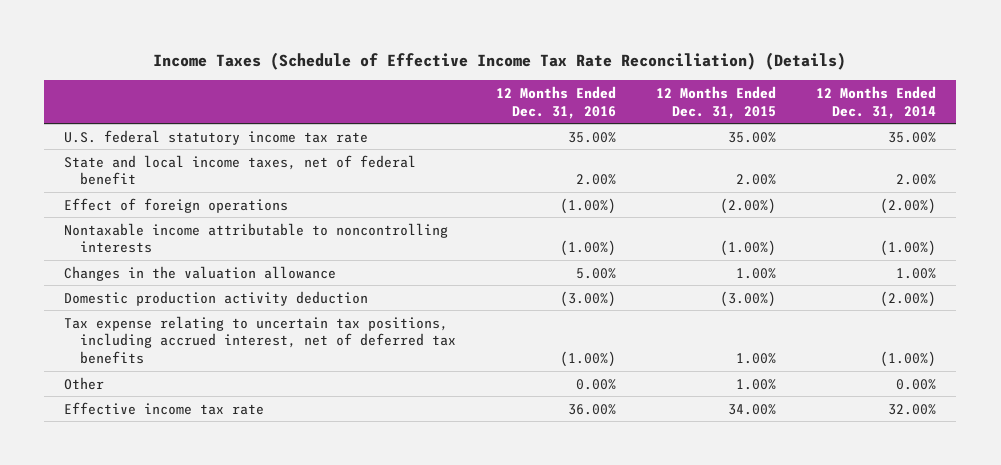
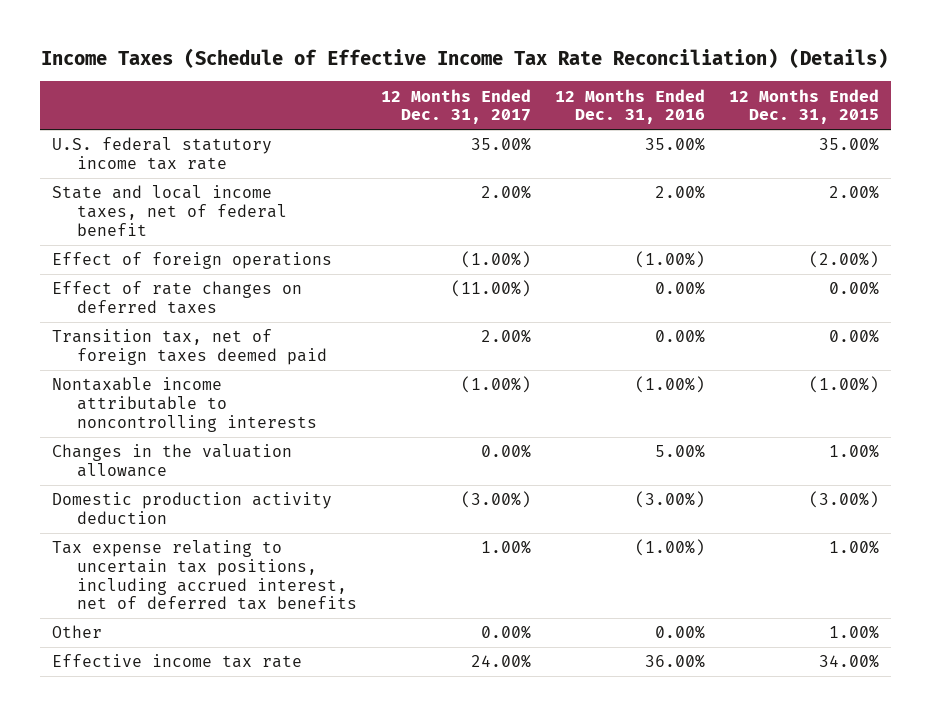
[816,85,937,119] 12 Months Ended Dec. 31, 2014 -> none
none -> [381,88,532,125] 12 Months Ended Dec. 31, 2017
none -> [52,281,303,314] Effect of rate changes on deferred taxes
none -> [52,329,328,365] Transition tax, net of foreign taxes deemed paid

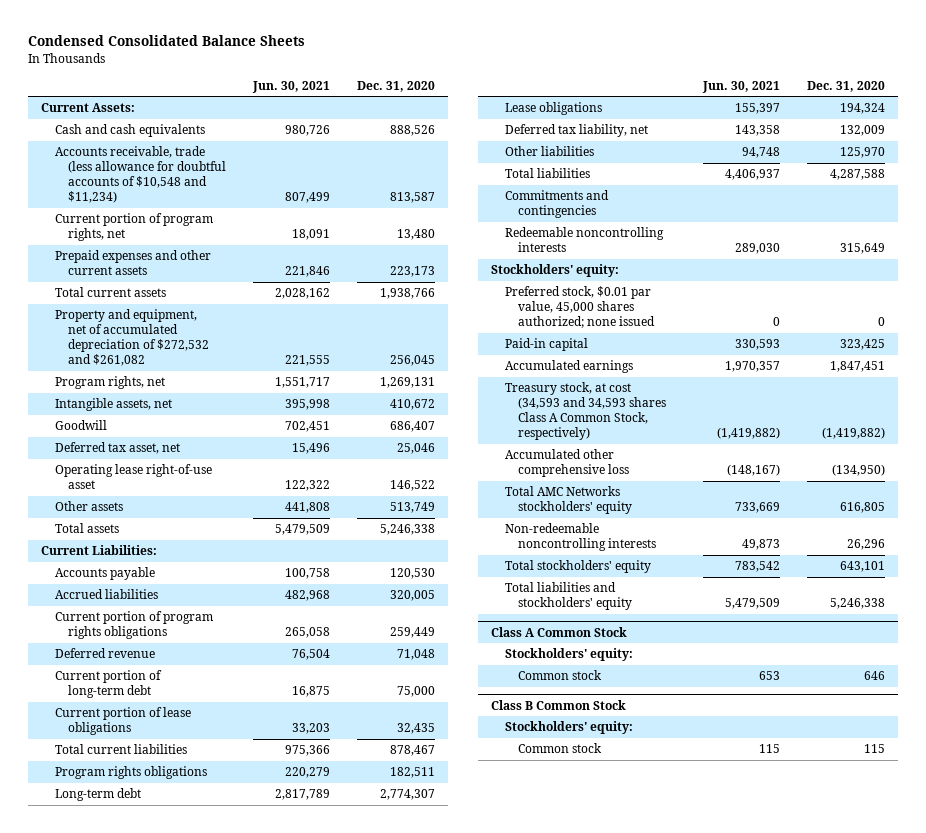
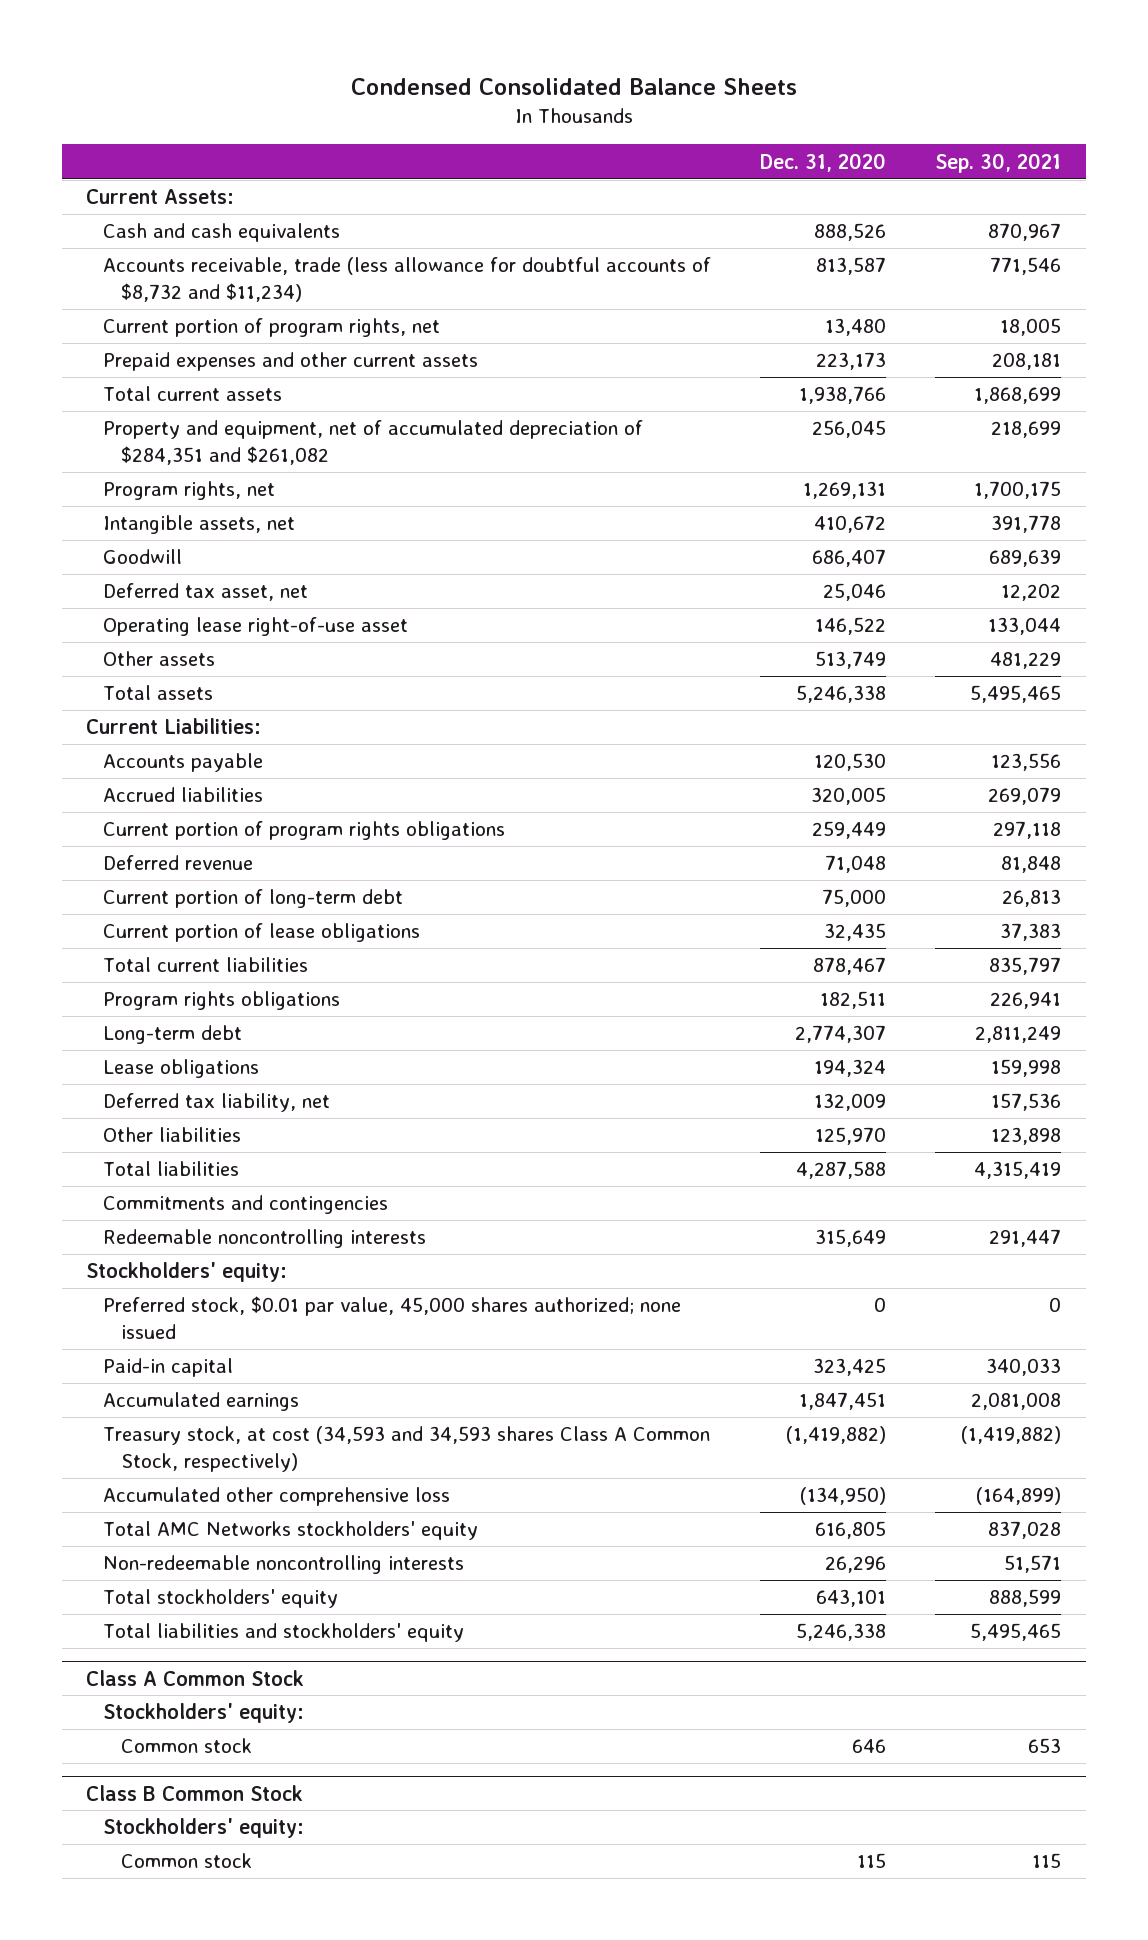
[252,80,331,93] Jun. 30, 2021 -> none
none -> [935,152,1062,173] Sep. 30, 2021
[54,146,227,204] Accounts receivable, trade (less allowance for doubtful accounts of $10,548 and $11,234) -> [103,257,712,302] Accounts receivable, trade (less allowance for doubtful accounts of $8,732 and $11,234)
[54,309,210,367] Property and equipment, net of accumulated depreciation of $272,532 and $261,082 -> [103,420,644,465] Property and equipment, net of accumulated depreciation of $284,351 and $261,082

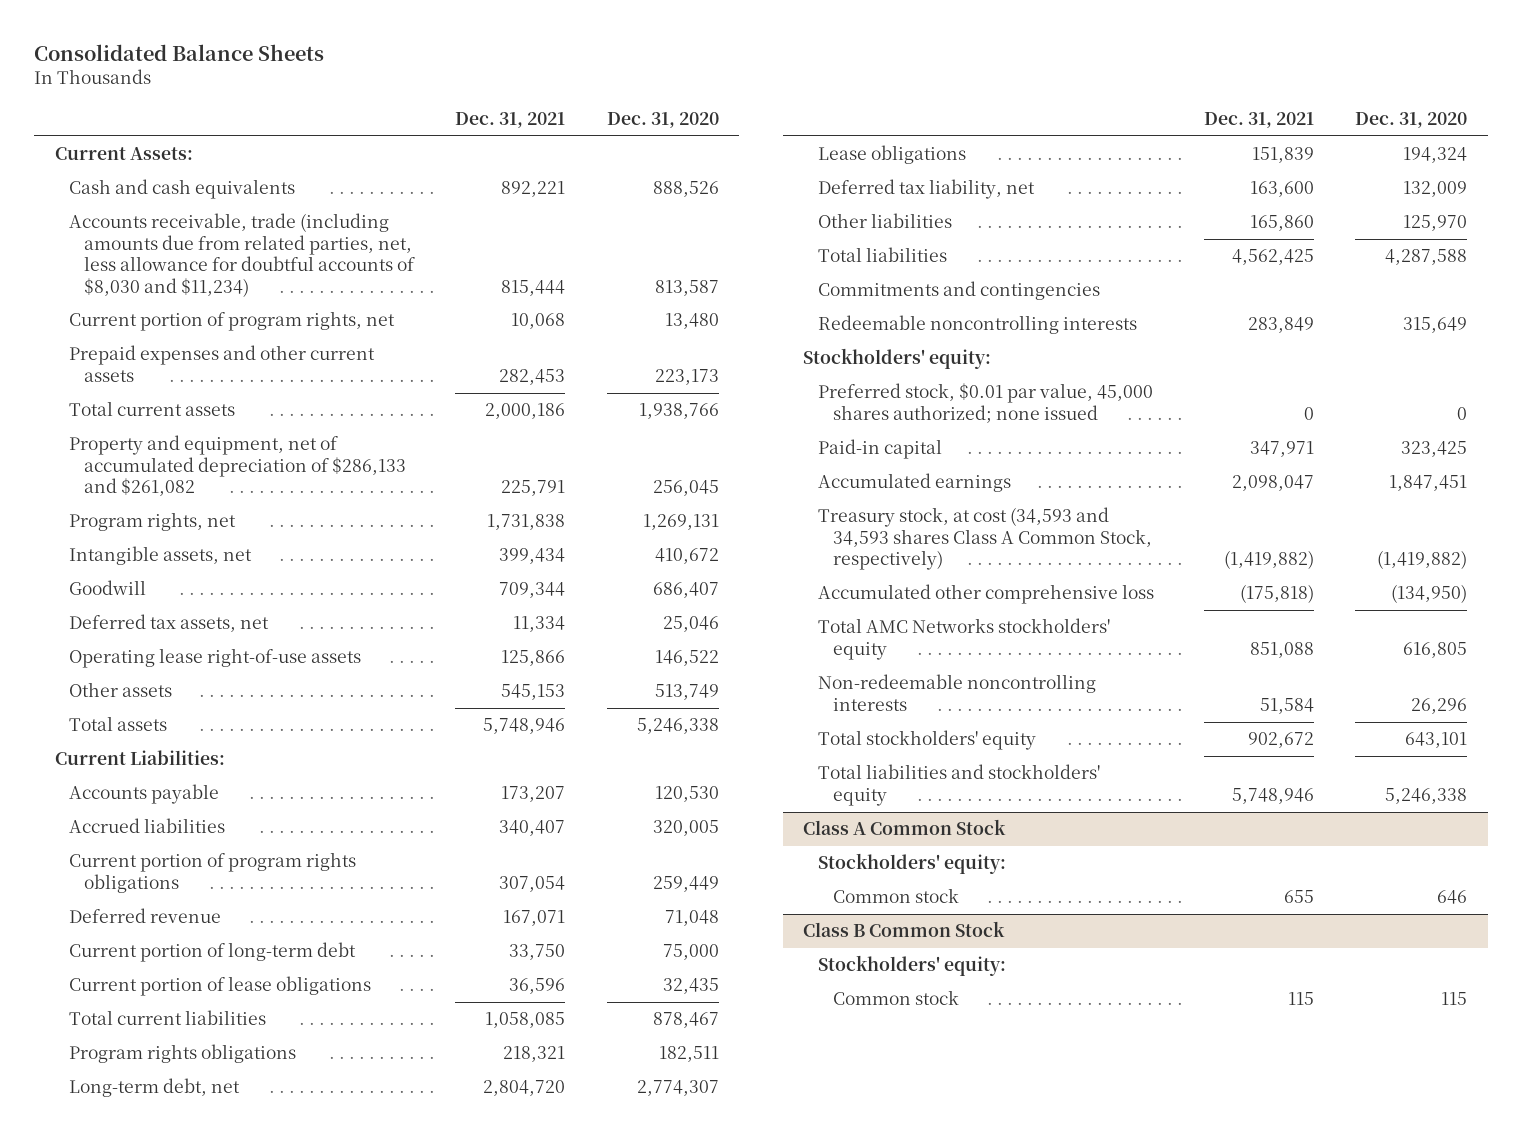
[350,77,797,95] Condensed Consolidated Balance Sheets -> [33,43,324,61] Consolidated Balance Sheets
[935,152,1062,173] Sep. 30, 2021 -> none
none -> [455,112,566,129] Dec. 31, 2021
[103,257,712,302] Accounts receivable, trade (less allowance for doubtful accounts of $8,732 and $11,234) -> [69,213,416,297] Accounts receivable, trade (including amounts due from related parties, net, less allowance for doubtful accounts of $8,030 and $11,234)
[103,420,644,465] Property and equipment, net of accumulated depreciation of $284,351 and $261,082 -> [69,435,407,497] Property and equipment, net of accumulated depreciation of $286,133 and $261,082
[103,583,309,602] Deferred tax asset, net -> [69,614,270,633] Deferred tax assets, net
[103,617,409,637] Operating lease right-of-use asset -> [69,648,362,669] Operating lease right-of-use assets
[103,1025,243,1045] Long-term debt -> [69,1078,241,1098] Long-term debt, net

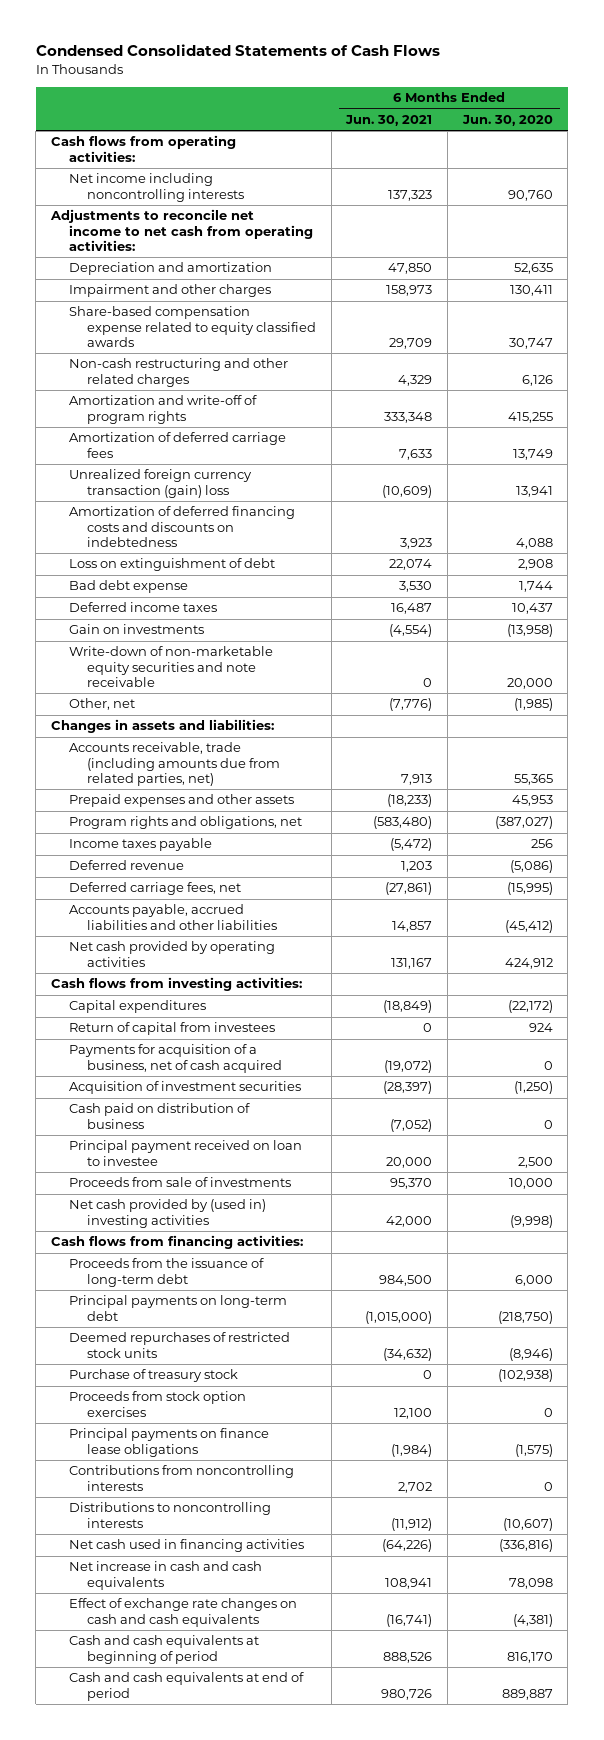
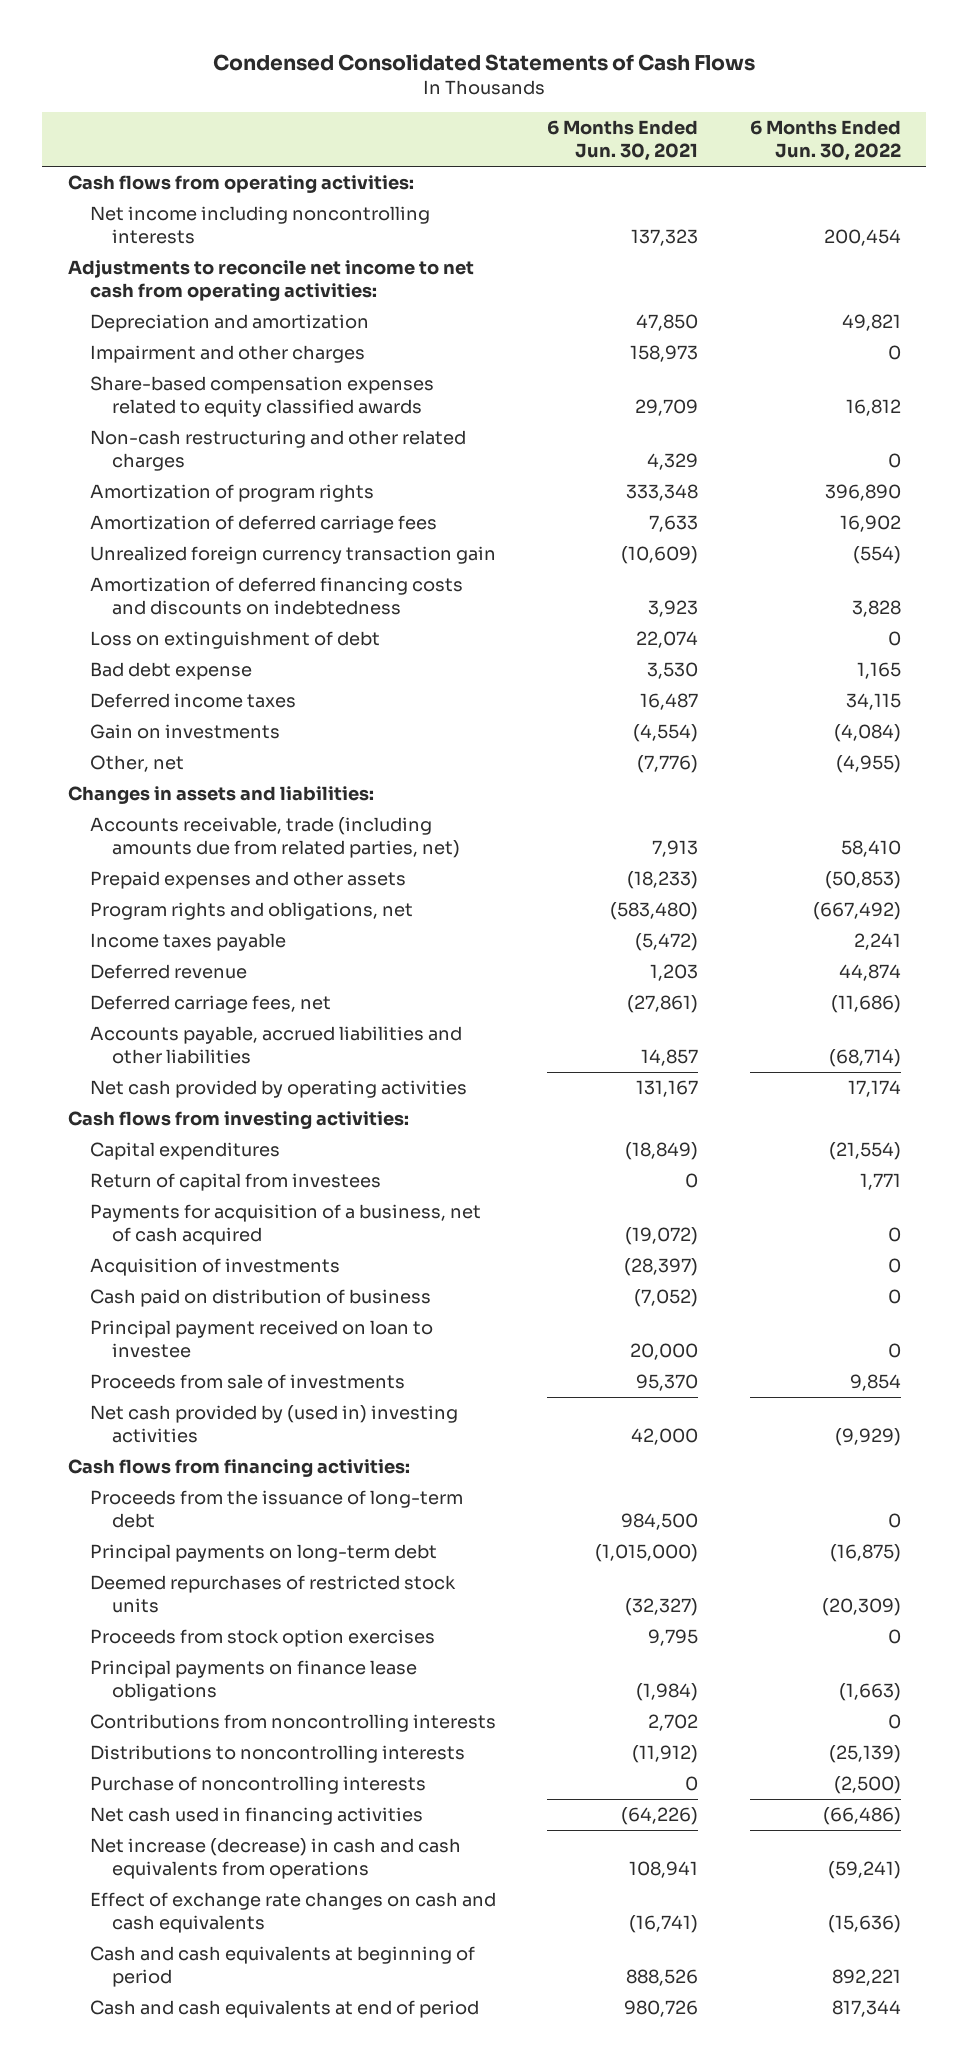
[461,114,553,126] Jun. 30, 2020 -> none
none -> [749,120,901,162] 6 Months Ended Jun. 30, 2022
[68,306,316,348] Share-based compensation expense related to equity classified awards -> [89,376,434,418] Share-based compensation expenses related to equity classified awards
[68,395,257,424] Amortization and write-off of program rights -> [89,484,374,503] Amortization of program rights
[68,469,252,498] Unrealized foreign currency transaction (gain) loss -> [89,546,496,565] Unrealized foreign currency transaction gain
[68,646,273,688] Write-down of non-marketable equity securities and note receivable -> none
[68,1081,301,1095] Acquisition of investment securities -> [89,1258,340,1277] Acquisition of investments
[68,1369,238,1383] Purchase of treasury stock -> none
[383,1347,433,1361] (34,632) -> [625,1598,699,1617] (32,327)
[394,1407,433,1419] 12,100 -> [648,1629,699,1647] 9,795
none -> [89,1776,426,1795] Purchase of noncontrolling interests
[68,1561,262,1590] Net increase in cash and cash equivalents -> [89,1838,461,1880] Net increase (decrease) in cash and cash equivalents from operations

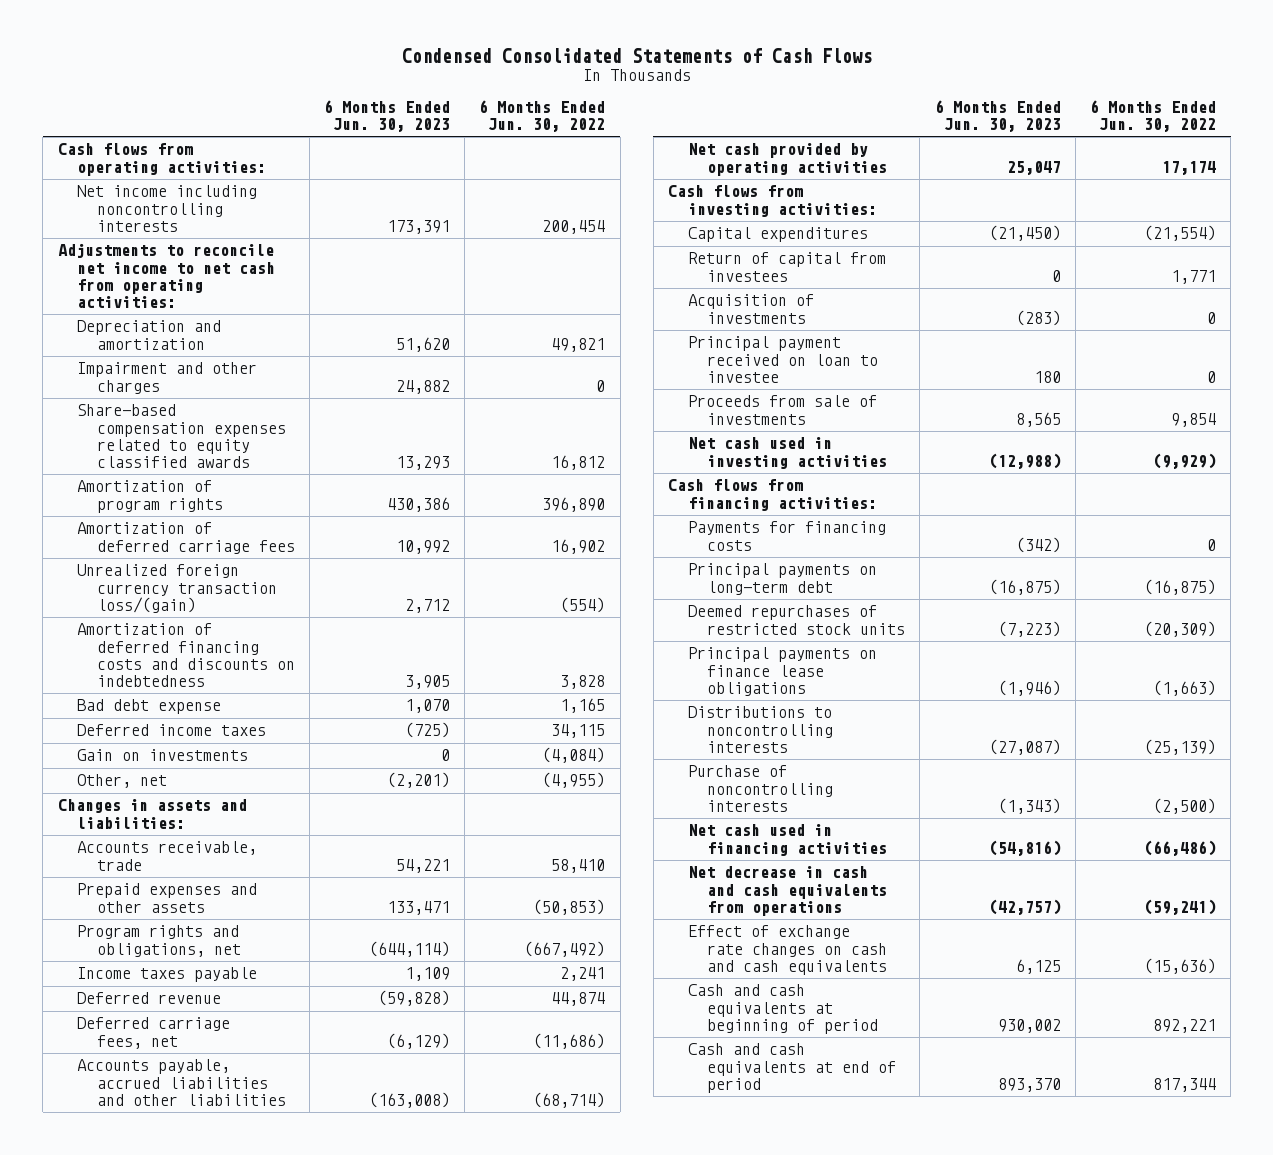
[547,120,699,162] 6 Months Ended Jun. 30, 2021 -> none
none -> [324,100,451,133] 6 Months Ended Jun. 30, 2023
[89,430,466,472] Non-cash restructuring and other related charges -> none
[89,546,496,565] Unrealized foreign currency transaction gain -> [77,564,277,613] Unrealized foreign currency transaction loss/(gain)
[89,631,380,650] Loss on extinguishment of debt -> none
[89,817,460,859] Accounts receivable, trade (including amounts due from related parties, net) -> [77,841,258,871] Accounts receivable, trade
[89,1204,481,1246] Payments for acquisition of a business, net of cash acquired -> none
[89,1289,431,1308] Cash paid on distribution of business -> none
[89,1405,458,1444] Net cash provided by (used in) investing activities -> [687,437,888,469] Net cash used in investing activities
[89,1490,463,1529] Proceeds from the issuance of long-term debt -> none
none -> [687,521,886,551] Payments for financing costs
[89,1629,435,1648] Proceeds from stock option exercises -> none
[89,1714,496,1733] Contributions from noncontrolling interests -> none
[89,1838,461,1880] Net increase (decrease) in cash and cash equivalents from operations -> [687,866,888,916] Net decrease in cash and cash equivalents from operations

